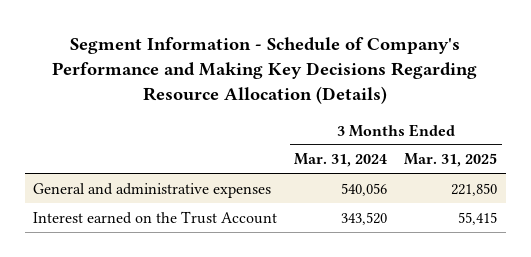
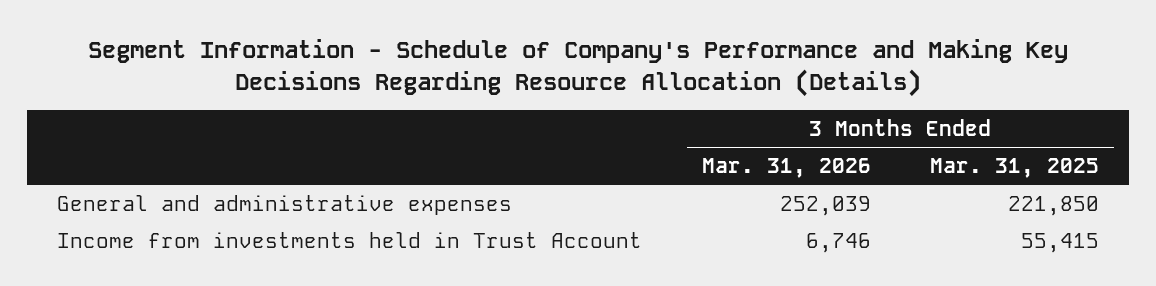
[294,153,388,168] Mar. 31, 2024 -> none
none -> [701,157,871,178] Mar. 31, 2026
[33,210,278,224] Interest earned on the Trust Account -> [56,231,642,248] Income from investments held in Trust Account

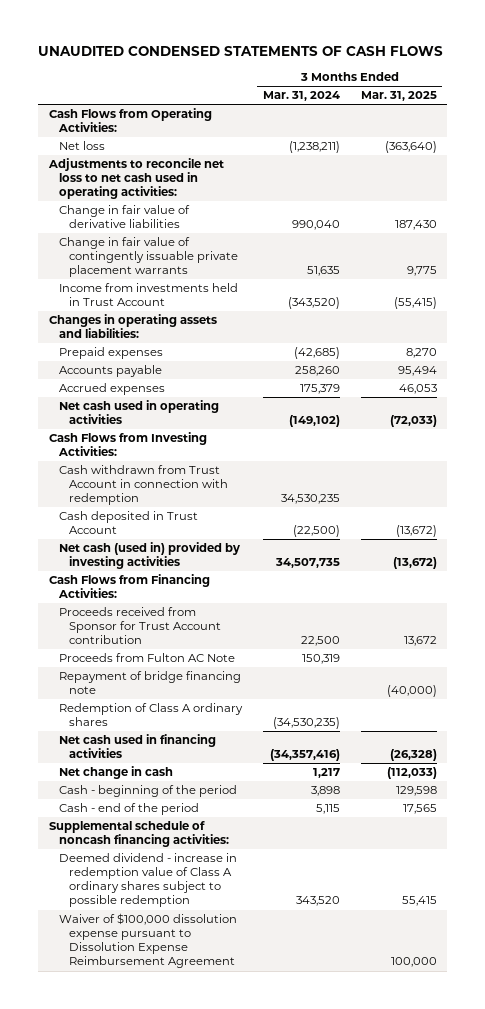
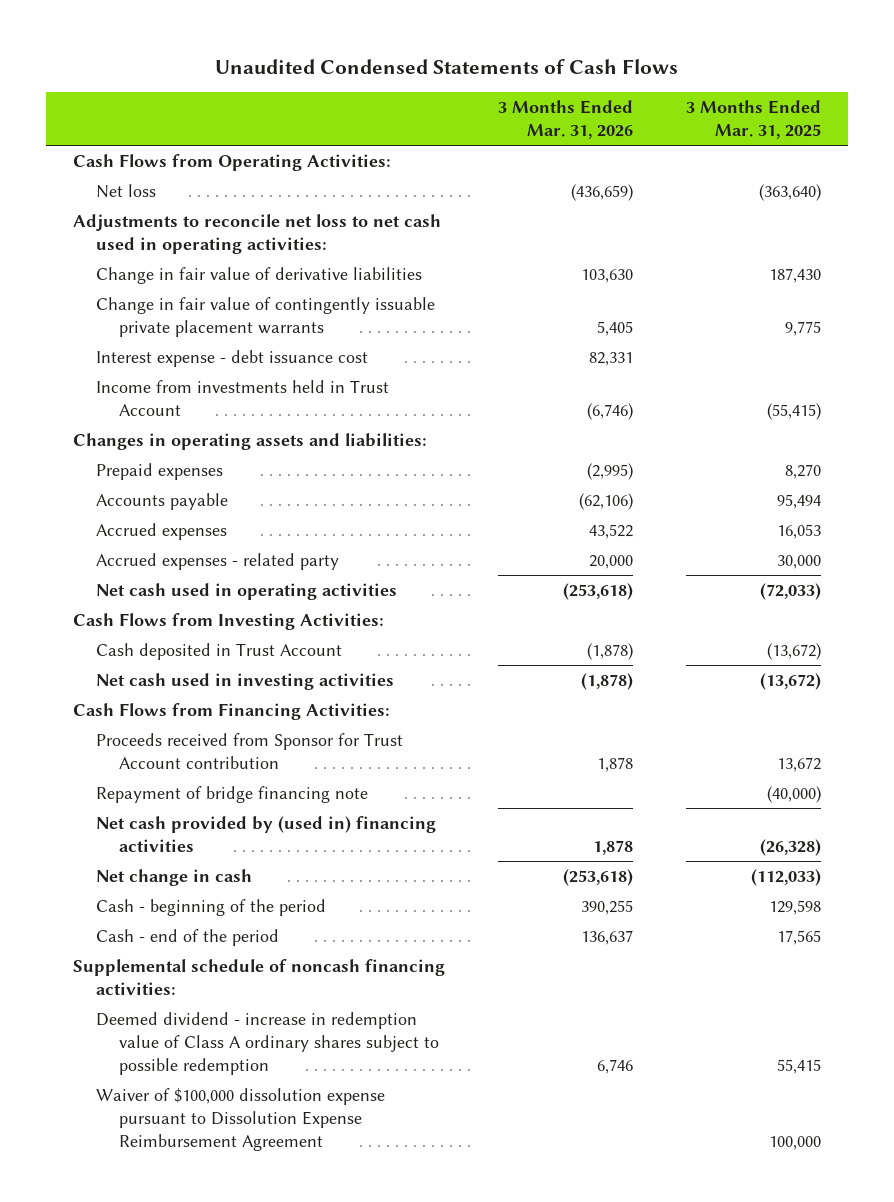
[38,46,444,57] UNAUDITED CONDENSED STATEMENTS OF CASH FLOWS -> [215,59,679,75] Unaudited Condensed Statements of Cash Flows
[262,91,340,102] Mar. 31, 2024 -> none
none -> [498,100,634,140] 3 Months Ended Mar. 31, 2026
none -> [95,349,368,367] Interest expense - debt issuance cost
[398,384,437,395] 46,053 -> [777,523,822,539] 16,053
none -> [95,552,339,570] Accrued expenses - related party
[58,465,228,506] Cash withdrawn from Trust Account in connection with redemption -> none
[58,542,240,570] Net cash (used in) provided by investing activities -> [95,672,394,690] Net cash used in investing activities
[58,653,235,663] Proceeds from Fulton AC Note -> none
[58,703,243,727] Redemption of Class A ordinary shares -> none
[58,734,216,759] Net cash used in financing activities -> [95,815,436,853] Net cash provided by (used in) financing activities

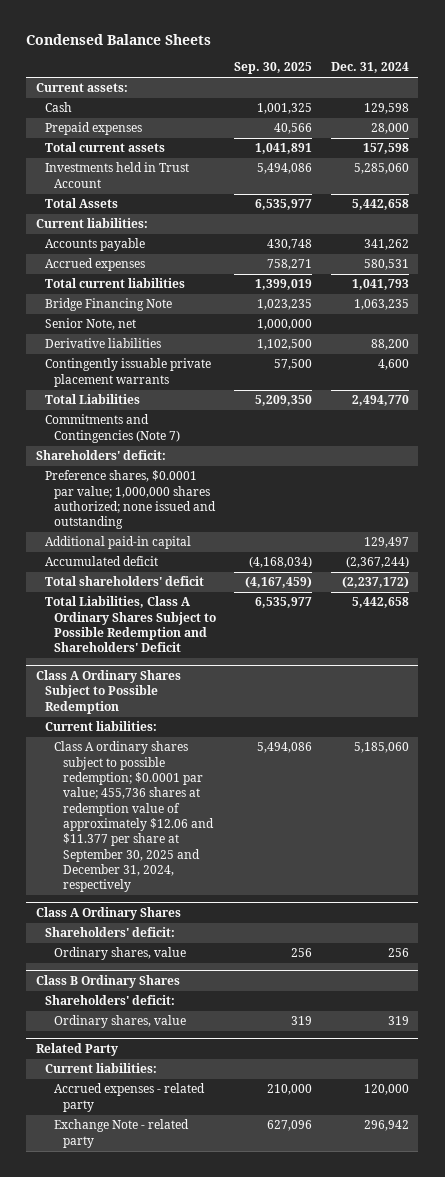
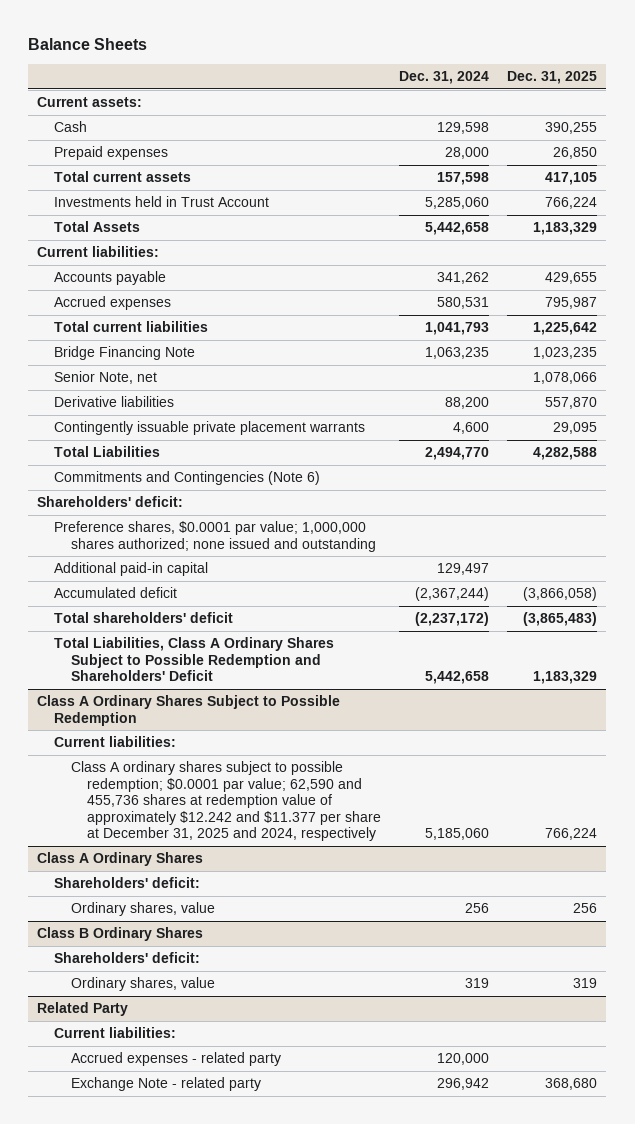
[26,34,212,46] Condensed Balance Sheets -> [28,37,148,50] Balance Sheets
[234,62,313,75] Sep. 30, 2025 -> none
none -> [507,71,598,85] Dec. 31, 2025
[44,414,180,443] Commitments and Contingencies (Note 7) -> [53,471,320,486] Commitments and Contingencies (Note 6)
[53,741,214,893] Class A ordinary shares subject to possible redemption; $0.0001 par value; 455,736 shares at redemption value of approximately $12.06 and $11.377 per share at September 30, 2025 and December 31, 2024, respectively -> [70,761,382,842] Class A ordinary shares subject to possible redemption; $0.0001 par value; 62,590 and 455,736 shares at redemption value of approximately $12.242 and $11.377 per share at December 31, 2025 and 2024, respectively

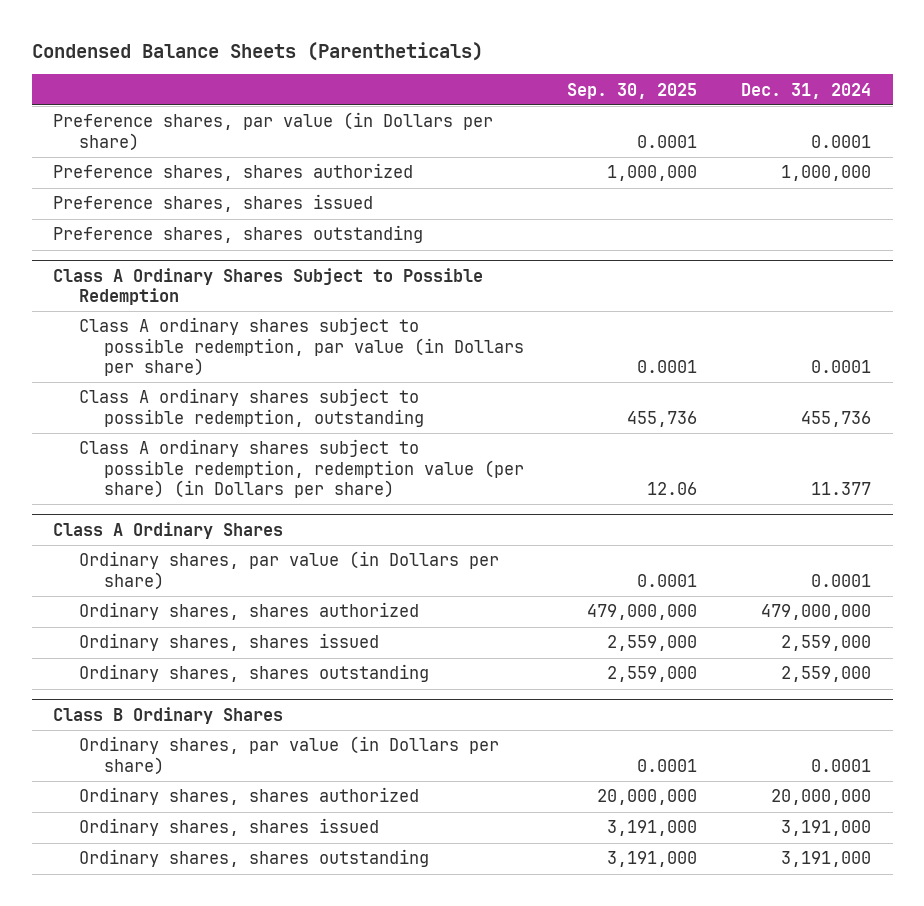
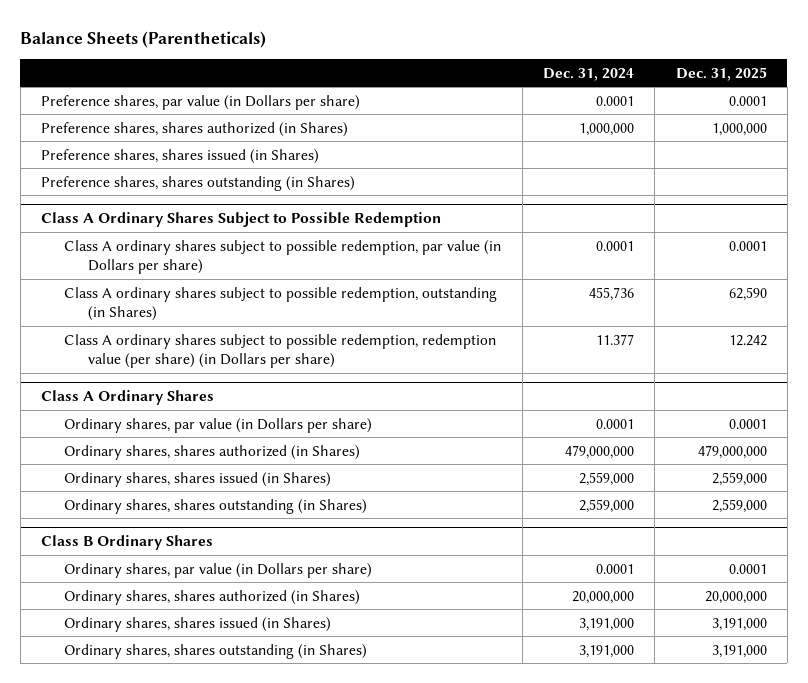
[31,41,483,61] Condensed Balance Sheets (Parentheticals) -> [20,30,267,48] Balance Sheets (Parentheticals)
[567,82,698,99] Sep. 30, 2025 -> none
none -> [675,66,767,81] Dec. 31, 2025
[53,163,414,182] Preference shares, shares authorized -> [40,121,348,137] Preference shares, shares authorized (in Shares)
[53,194,374,213] Preference shares, shares issued -> [40,148,319,164] Preference shares, shares issued (in Shares)
[53,225,424,244] Preference shares, shares outstanding -> [40,175,355,191] Preference shares, shares outstanding (in Shares)
[78,388,424,427] Class A ordinary shares subject to possible redemption, outstanding -> [64,286,498,322] Class A ordinary shares subject to possible redemption, outstanding (in Shares)
[78,602,419,621] Ordinary shares, shares authorized -> [64,444,361,460] Ordinary shares, shares authorized (in Shares)
[78,633,379,652] Ordinary shares, shares issued -> [64,471,332,487] Ordinary shares, shares issued (in Shares)
[78,664,429,683] Ordinary shares, shares outstanding -> [64,498,368,514] Ordinary shares, shares outstanding (in Shares)
[78,787,419,806] Ordinary shares, shares authorized -> [64,589,361,605] Ordinary shares, shares authorized (in Shares)
[78,818,379,837] Ordinary shares, shares issued -> [64,616,332,632] Ordinary shares, shares issued (in Shares)
[78,849,429,868] Ordinary shares, shares outstanding -> [64,643,368,659] Ordinary shares, shares outstanding (in Shares)

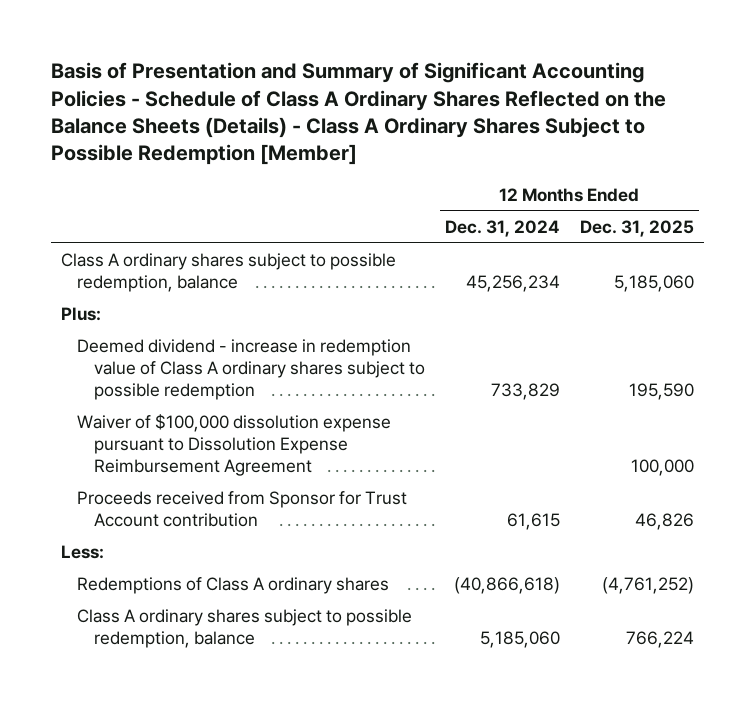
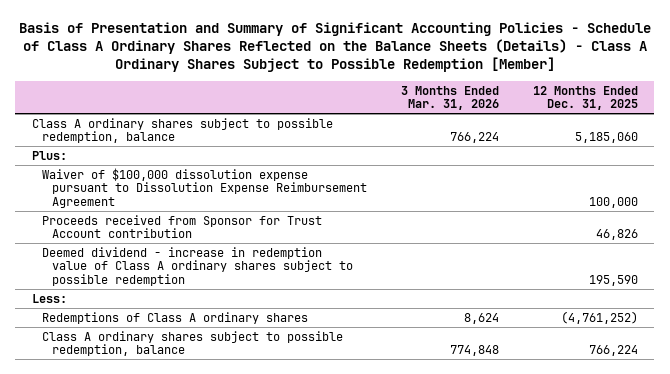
[444,219,560,237] Dec. 31, 2024 -> none
none -> [400,85,499,111] 3 Months Ended Mar. 31, 2026
[77,339,425,401] Deemed dividend - increase in redemption value of Class A ordinary shares subject to possible redemption -> [42,246,354,286] Deemed dividend - increase in redemption value of Class A ordinary shares subject to possible redemption

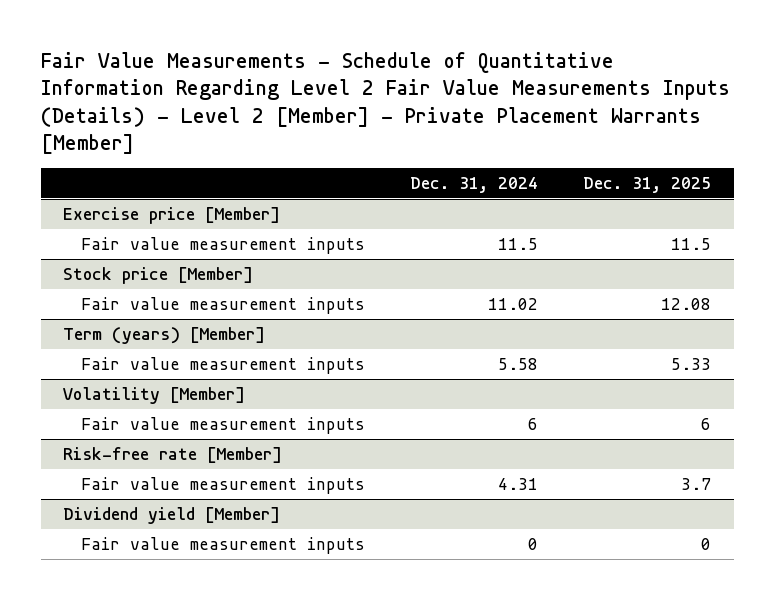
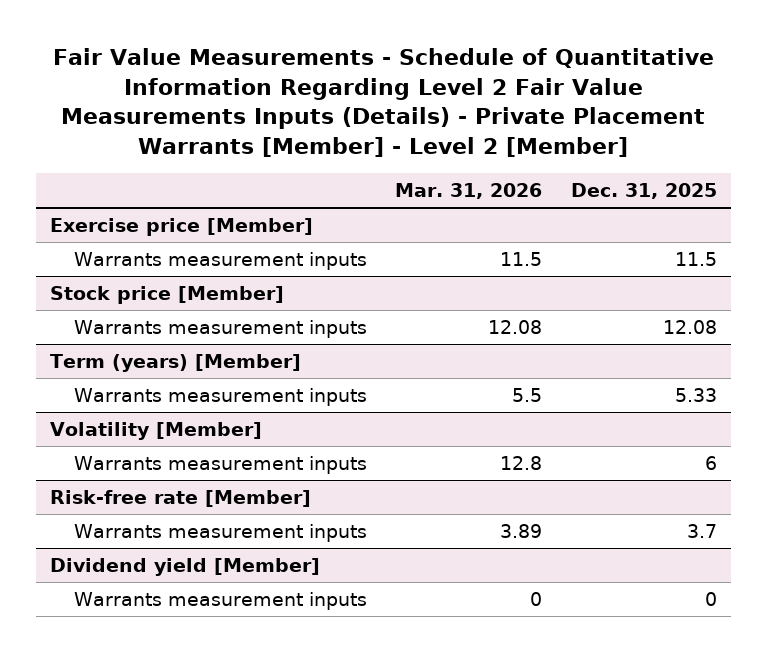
[40,52,730,155] Fair Value Measurements - Schedule of Quantitative Information Regarding Level 2 Fair Value Measurements Inputs (Details) - Level 2 [Member] - Private Placement Warrants [Member] -> [53,48,715,157] Fair Value Measurements - Schedule of Quantitative Information Regarding Level 2 Fair Value Measurements Inputs (Details) - Private Placement Warrants [Member] - Level 2 [Member]
[409,176,538,193] Dec. 31, 2024 -> none
none -> [395,183,543,200] Mar. 31, 2026
[80,237,365,255] Fair value measurement inputs -> [73,252,367,271] Warrants measurement inputs
[80,297,365,315] Fair value measurement inputs -> [73,320,367,339] Warrants measurement inputs
[80,357,365,375] Fair value measurement inputs -> [73,388,367,407] Warrants measurement inputs
[80,417,365,435] Fair value measurement inputs -> [73,456,367,475] Warrants measurement inputs
[80,477,365,495] Fair value measurement inputs -> [73,524,367,543] Warrants measurement inputs
[80,537,365,555] Fair value measurement inputs -> [73,592,367,611] Warrants measurement inputs

